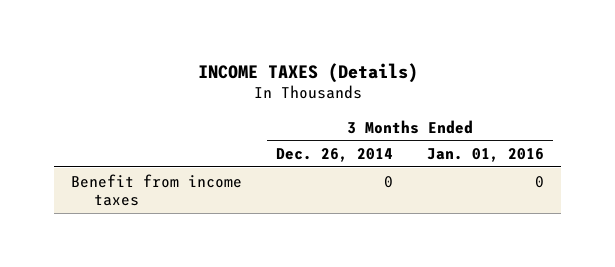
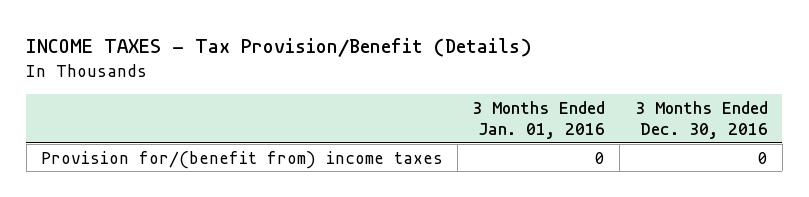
[197,62,418,83] INCOME TAXES (Details) -> [26,38,533,58] INCOME TAXES - Tax Provision/Benefit (Details)
[276,147,394,162] Dec. 26, 2014 -> none
none -> [634,101,768,140] 3 Months Ended Dec. 30, 2016
[70,173,242,207] Benefit from income taxes -> [41,150,444,169] Provision for/(benefit from) income taxes

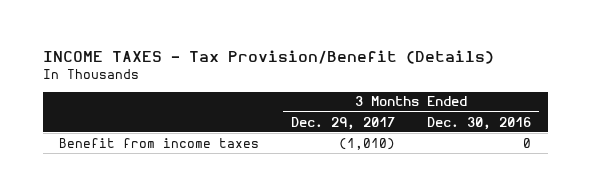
[472,101,606,140] 3 Months Ended Jan. 01, 2016 -> none
none -> [291,116,396,130] Dec. 29, 2017
[41,150,444,169] Provision for/(benefit from) income taxes -> [59,137,260,148] Benefit from income taxes

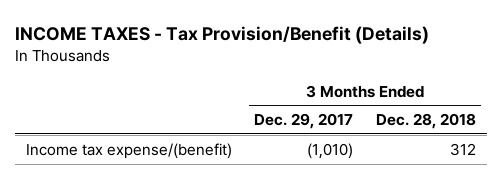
[427,116,532,130] Dec. 30, 2016 -> none
none -> [375,113,476,130] Dec. 28, 2018
[59,137,260,148] Benefit from income taxes -> [26,142,233,159] Income tax expense/(benefit)

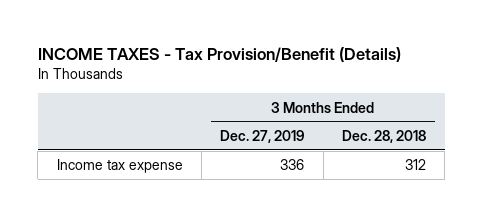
[254,113,354,130] Dec. 29, 2017 -> none
none -> [220,129,305,143] Dec. 27, 2019
[26,142,233,159] Income tax expense/(benefit) -> [56,159,183,174] Income tax expense

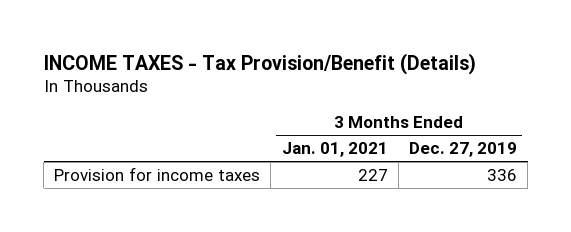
[341,129,426,143] Dec. 28, 2018 -> none
none -> [281,142,388,158] Jan. 01, 2021
[56,159,183,174] Income tax expense -> [54,167,261,182] Provision for income taxes

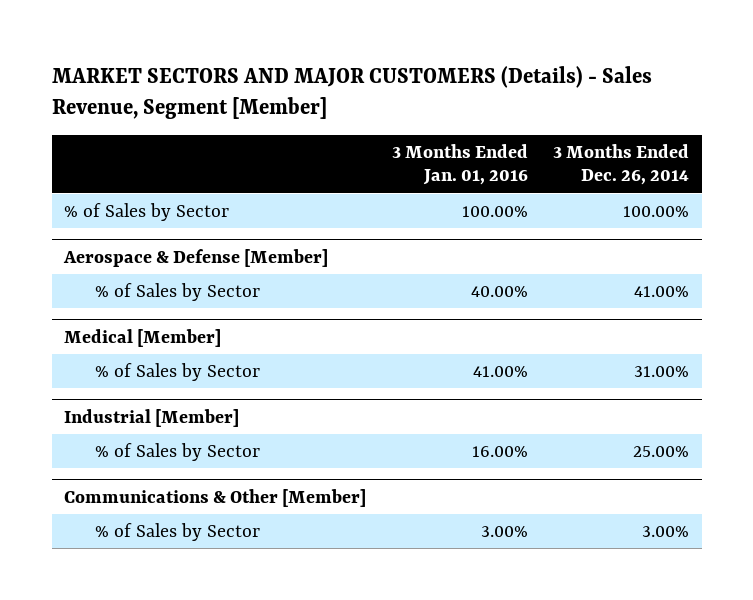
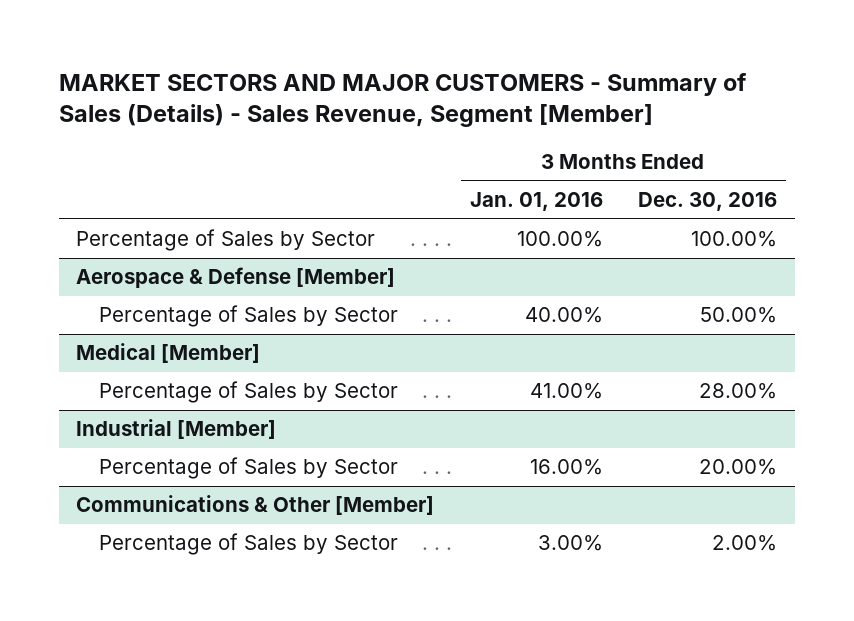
[51,65,652,120] MARKET SECTORS AND MAJOR CUSTOMERS (Details) - Sales Revenue, Segment [Member] -> [58,72,747,128] MARKET SECTORS AND MAJOR CUSTOMERS - Summary of Sales (Details) - Sales Revenue, Segment [Member]
[553,143,690,186] 3 Months Ended Dec. 26, 2014 -> none
none -> [638,192,778,212] Dec. 30, 2016
[64,202,230,221] % of Sales by Sector -> [76,229,376,252] Percentage of Sales by Sector
[95,282,261,301] % of Sales by Sector -> [99,305,399,328] Percentage of Sales by Sector
[95,362,261,381] % of Sales by Sector -> [99,381,399,404] Percentage of Sales by Sector
[95,442,261,461] % of Sales by Sector -> [99,457,399,480] Percentage of Sales by Sector
[95,522,261,541] % of Sales by Sector -> [99,533,399,556] Percentage of Sales by Sector

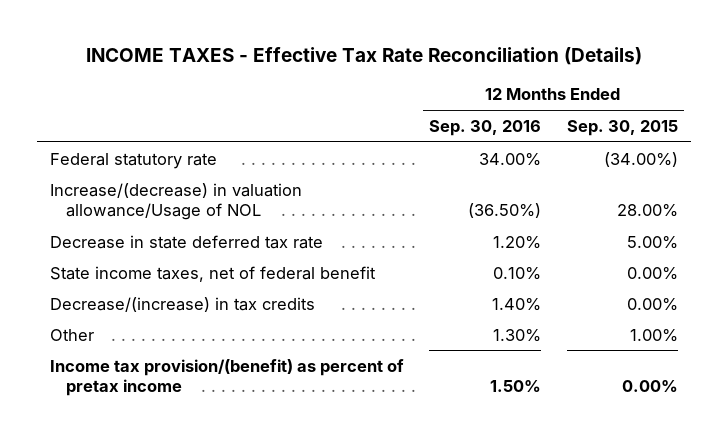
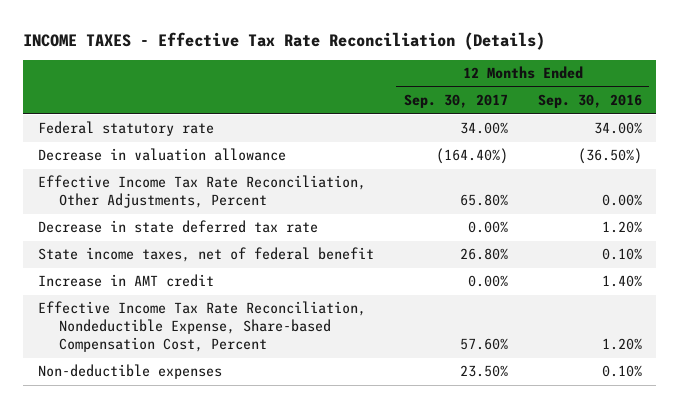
[566,119,678,136] Sep. 30, 2015 -> none
none -> [403,94,508,109] Sep. 30, 2017
[49,182,302,221] Increase/(decrease) in valuation allowance/Usage of NOL -> [38,148,287,162] Decrease in valuation allowance
none -> [38,175,367,209] Effective Income Tax Rate Reconciliation, Other Adjustments, Percent
[49,328,94,341] Other -> none
[49,358,404,397] Income tax provision/(benefit) as percent of pretax income -> none
[49,296,315,312] Decrease/(increase) in tax credits -> [38,274,215,288] Increase in AMT credit
none -> [38,301,367,353] Effective Income Tax Rate Reconciliation, Nondeductible Expense, Share-based Compensation Cost, Percent
none -> [38,364,223,380] Non-deductible expenses

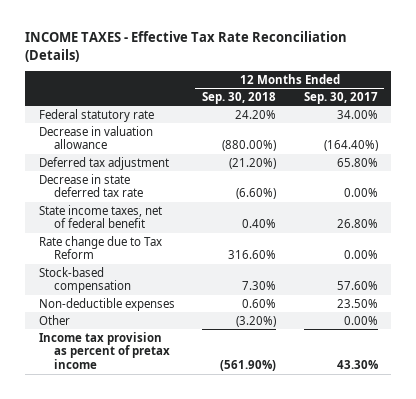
[537,94,642,109] Sep. 30, 2016 -> none
none -> [202,91,277,104] Sep. 30, 2018
[38,175,367,209] Effective Income Tax Rate Reconciliation, Other Adjustments, Percent -> [38,156,169,170] Deferred tax adjustment
[38,274,215,288] Increase in AMT credit -> [38,235,162,260] Rate change due to Tax Reform
[38,301,367,353] Effective Income Tax Rate Reconciliation, Nondeductible Expense, Share-based Compensation Cost, Percent -> [38,266,131,294] Stock-based compensation
none -> [38,314,70,325] Other
none -> [38,331,170,370] Income tax provision as percent of pretax income

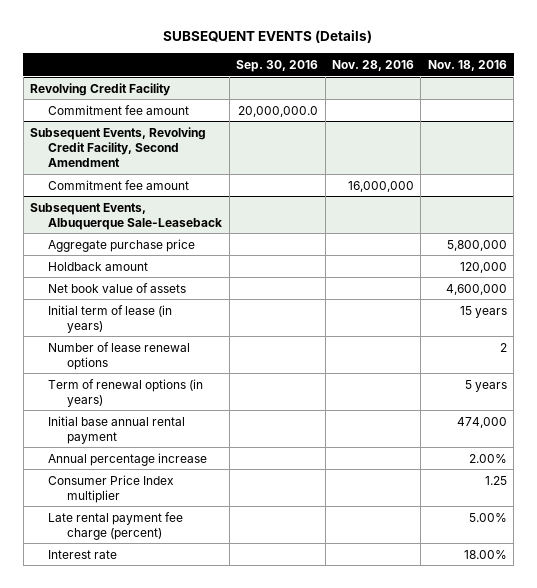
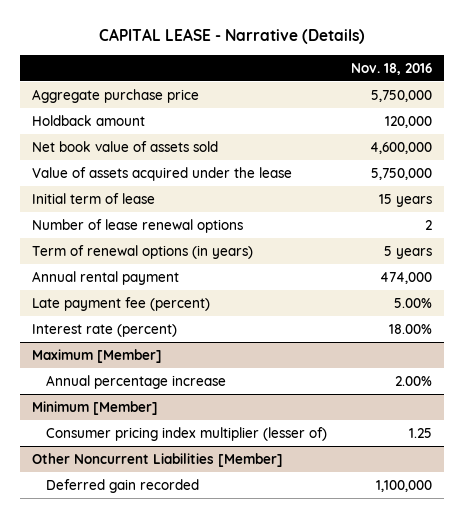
[163,30,373,44] SUBSEQUENT EVENTS (Details) -> [98,27,365,44] CAPITAL LEASE - Narrative (Details)
[236,59,319,72] Sep. 30, 2016 -> none
[331,59,414,71] Nov. 28, 2016 -> none
[30,82,172,96] Revolving Credit Facility -> none
[48,104,190,115] Commitment fee amount -> none
[30,126,207,167] Subsequent Events, Revolving Credit Facility, Second Amendment -> none
[48,179,190,190] Commitment fee amount -> none
[30,202,223,230] Subsequent Events, Albuquerque Sale-Leaseback -> none
[446,239,507,251] 5,800,000 -> [371,89,433,102] 5,750,000
[48,282,187,293] Net book value of assets -> [31,140,218,152] Net book value of assets sold
none -> [31,166,292,181] Value of assets acquired under the lease
[48,304,173,333] Initial term of lease (in years) -> [31,192,155,204] Initial term of lease
[48,415,186,444] Initial base annual rental payment -> [31,270,179,285] Annual rental payment
none -> [31,296,210,311] Late payment fee (percent)
none -> [31,323,177,337] Interest rate (percent)
none -> [31,348,162,363] Maximum [Member]
[48,511,184,540] Late rental payment fee charge (percent) -> none
[48,549,118,559] Interest rate -> none
none -> [31,400,158,415] Minimum [Member]
[48,474,175,503] Consumer Price Index multiplier -> [46,426,328,441] Consumer pricing index multiplier (lesser of)
none -> [31,452,283,467] Other Noncurrent Liabilities [Member]
none -> [46,478,200,493] Deferred gain recorded

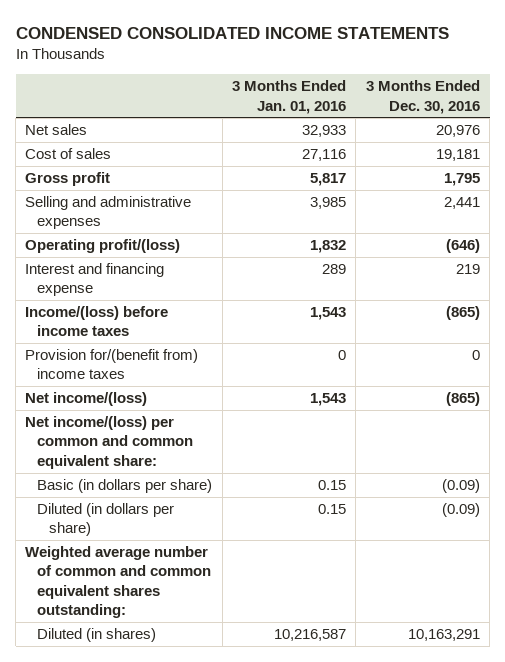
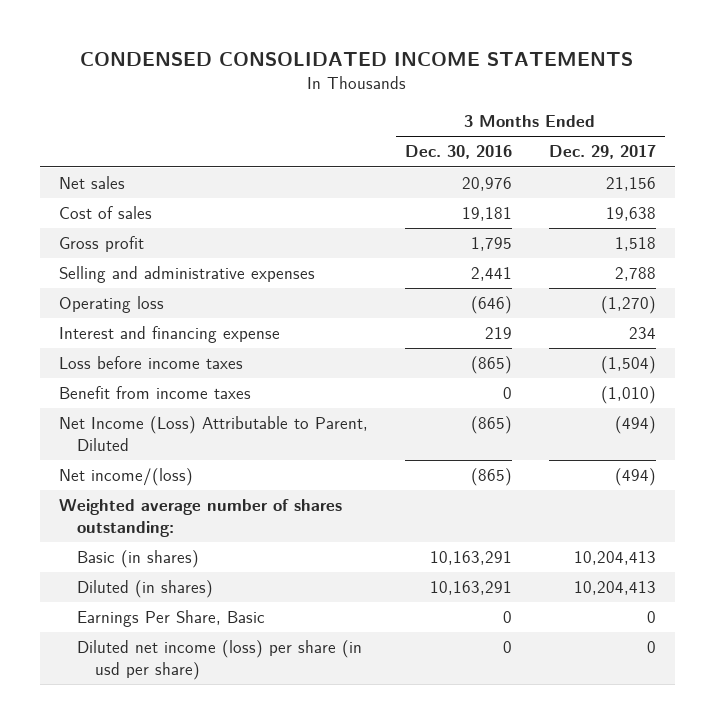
[232,80,347,114] 3 Months Ended Jan. 01, 2016 -> none
none -> [549,145,657,160] Dec. 29, 2017
[25,239,181,254] Operating profit/(loss) -> [58,296,164,314] Operating loss
[25,306,169,337] Income/(loss) before income taxes -> [58,356,243,370] Loss before income taxes
[25,349,199,380] Provision for/(benefit from) income taxes -> [58,386,251,400] Benefit from income taxes
none -> [58,416,368,451] Net Income (Loss) Attributable to Parent, Diluted
[25,416,194,469] Net income/(loss) per common and common equivalent share: -> none
[37,479,213,494] Basic (in dollars per share) -> none
[37,503,175,537] Diluted (in dollars per share) -> none
[25,546,212,619] Weighted average number of common and common equivalent shares outstanding: -> [58,499,342,537] Weighted average number of shares outstanding:
none -> [77,550,200,569] Basic (in shares)
none -> [77,610,266,628] Earnings Per Share, Basic
none -> [77,640,363,680] Diluted net income (loss) per share (in usd per share)

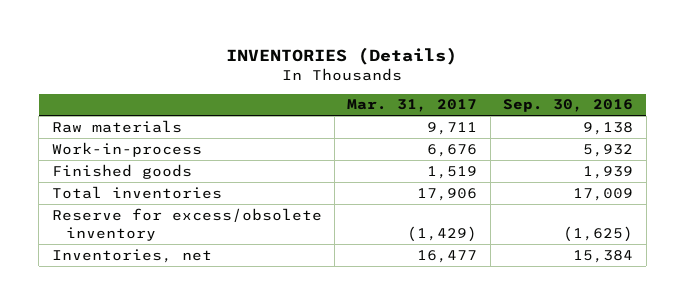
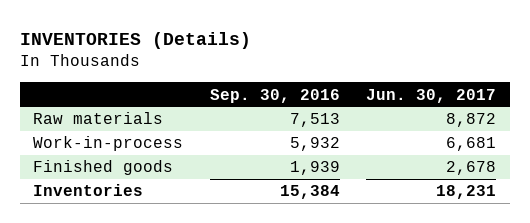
[347,99,478,113] Mar. 31, 2017 -> none
none -> [366,88,497,103] Jun. 30, 2017
[583,121,634,135] 9,138 -> [289,113,340,128] 7,513
[51,185,222,199] Total inventories -> none
[51,207,322,241] Reserve for excess/obsolete inventory -> none
[51,248,212,263] Inventories, net -> [33,184,144,197] Inventories

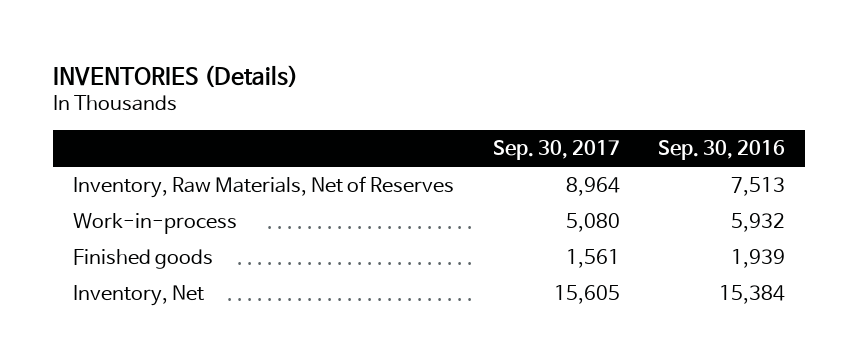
[366,88,497,103] Jun. 30, 2017 -> none
none -> [492,139,620,160] Sep. 30, 2017
[33,112,164,125] Raw materials -> [72,176,454,199] Inventory, Raw Materials, Net of Reserves
[33,184,144,197] Inventories -> [72,285,204,307] Inventory, Net

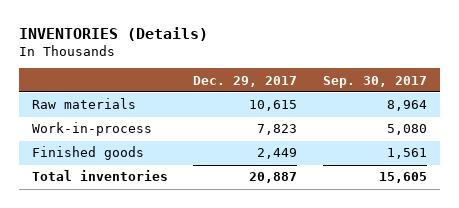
[658,139,786,160] Sep. 30, 2016 -> none
none -> [193,75,298,87] Dec. 29, 2017
[72,176,454,199] Inventory, Raw Materials, Net of Reserves -> [31,98,136,110] Raw materials
[72,285,204,307] Inventory, Net -> [31,170,168,182] Total inventories

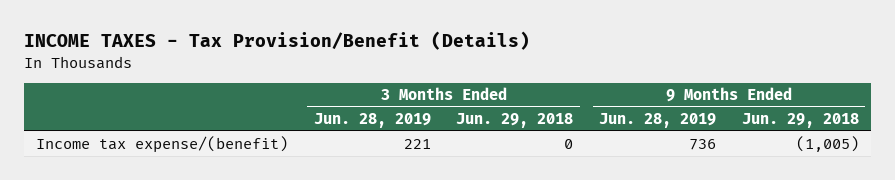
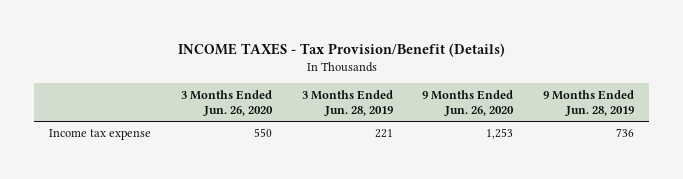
[456,113,574,129] Jun. 29, 2018 -> none
[741,113,859,129] Jun. 29, 2018 -> none
none -> [180,89,273,117] 3 Months Ended Jun. 26, 2020
none -> [422,89,515,117] 9 Months Ended Jun. 26, 2020
[36,136,289,154] Income tax expense/(benefit) -> [49,129,152,141] Income tax expense

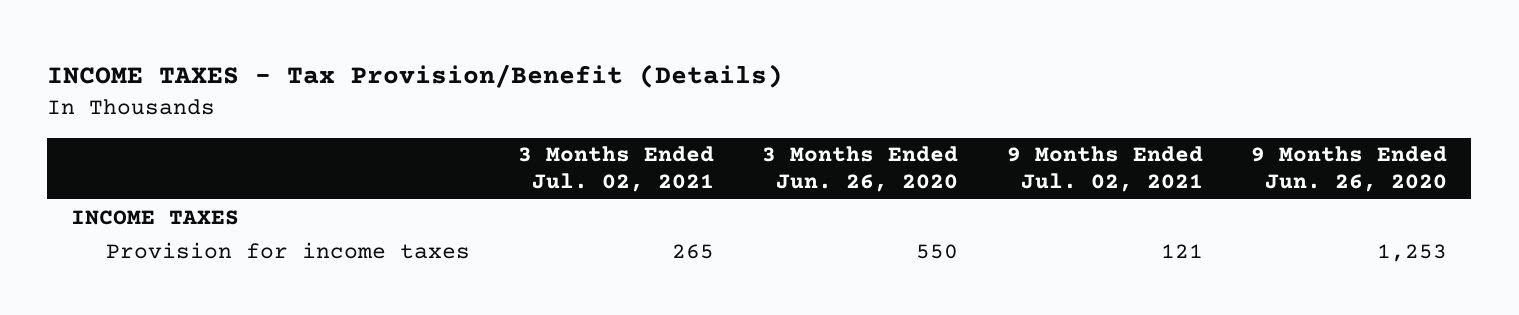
[301,89,393,117] 3 Months Ended Jun. 28, 2019 -> none
[543,89,635,117] 9 Months Ended Jun. 28, 2019 -> none
none -> [517,146,714,193] 3 Months Ended Jul. 02, 2021
none -> [1006,146,1203,193] 9 Months Ended Jul. 02, 2021
none -> [71,209,240,225] INCOME TAXES
[49,129,152,141] Income tax expense -> [105,241,470,259] Provision for income taxes

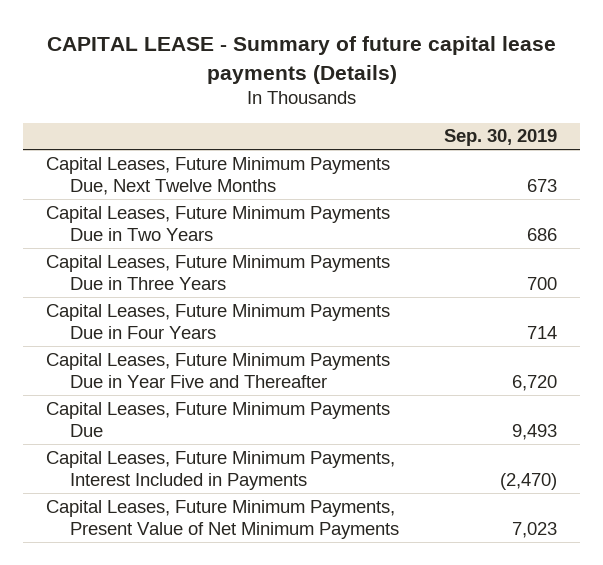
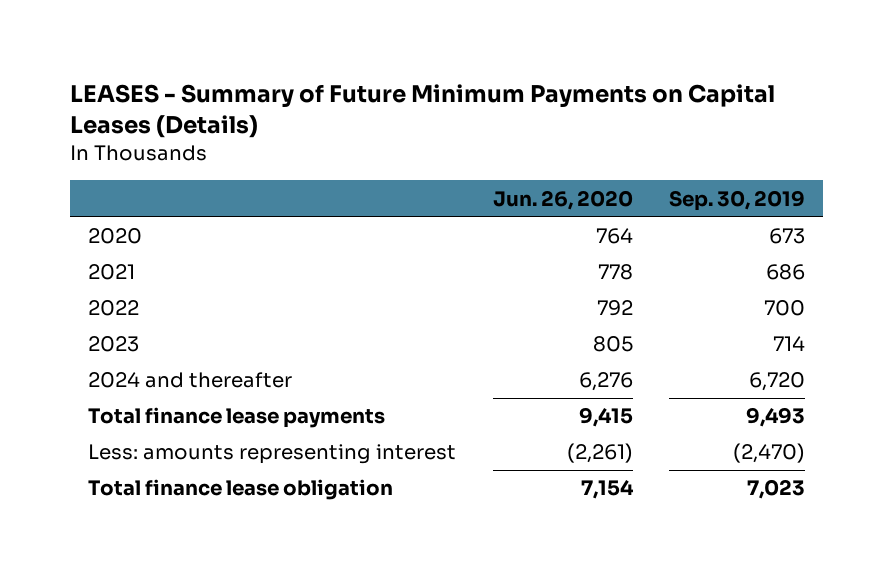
[46,36,556,84] CAPITAL LEASE - Summary of future capital lease payments (Details) -> [70,83,776,138] LEASES - Summary of Future Minimum Payments on Capital Leases (Details)
none -> [492,189,633,210] Jun. 26, 2020
[45,156,390,196] Capital Leases, Future Minimum Payments Due, Next Twelve Months -> [88,228,143,245] 2020
[45,205,390,242] Capital Leases, Future Minimum Payments Due in Two Years -> [88,264,136,281] 2021
[45,254,390,291] Capital Leases, Future Minimum Payments Due in Three Years -> [88,300,140,317] 2022
[45,303,390,340] Capital Leases, Future Minimum Payments Due in Four Years -> [88,336,140,353] 2023
[45,352,390,389] Capital Leases, Future Minimum Payments Due in Year Five and Thereafter -> [88,372,293,389] 2024 and thereafter
[45,401,390,438] Capital Leases, Future Minimum Payments Due -> [88,407,386,429] Total finance lease payments
[45,450,395,491] Capital Leases, Future Minimum Payments, Interest Included in Payments -> [88,444,457,465] Less: amounts representing interest
[45,499,399,540] Capital Leases, Future Minimum Payments, Present Value of Net Minimum Payments -> [88,479,394,501] Total finance lease obligation

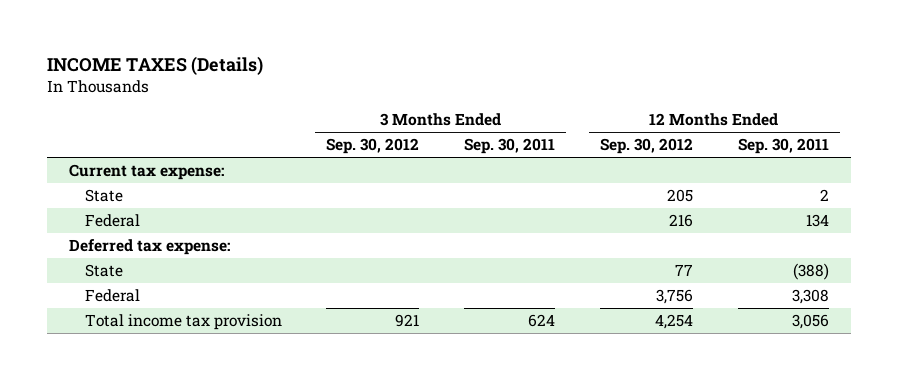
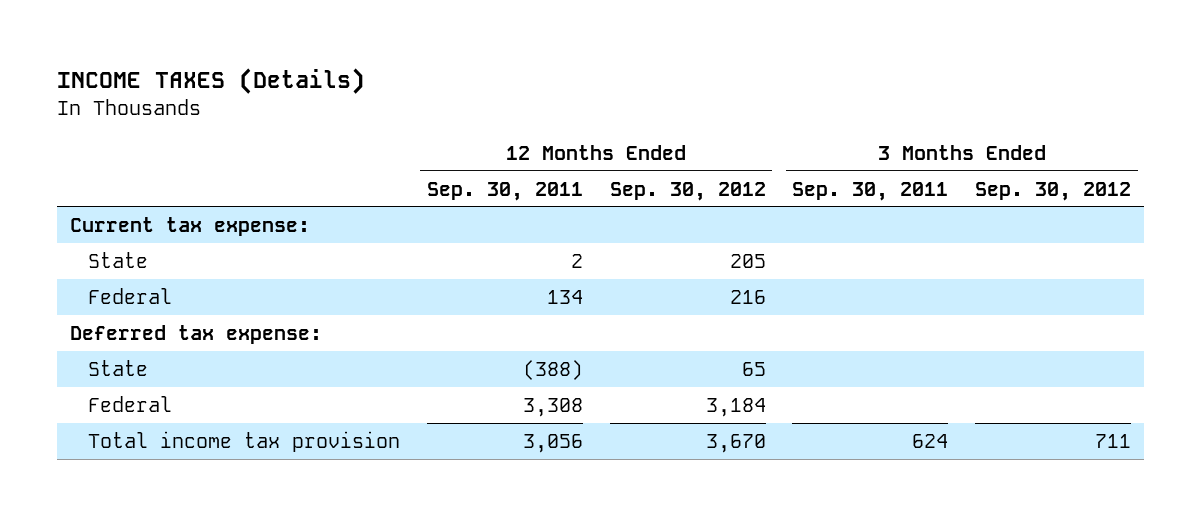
[674,264,693,277] 77 -> [741,361,766,376] 65
[655,289,693,305] 3,756 -> [705,397,766,417] 3,184
[395,314,420,328] 921 -> [1094,433,1131,448] 711
[654,314,693,330] 4,254 -> [705,433,766,453] 3,670

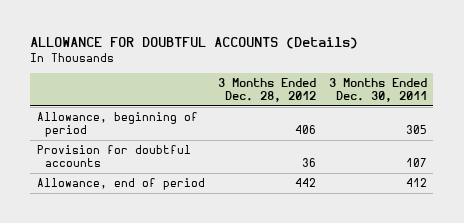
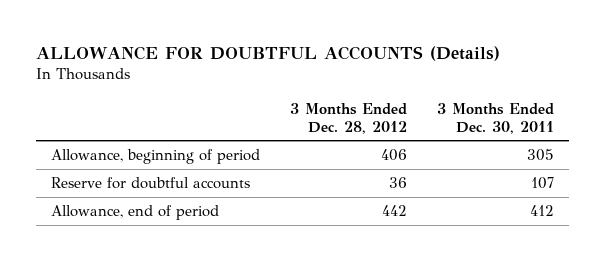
[36,145,191,167] Provision for doubtful accounts -> [50,177,250,190] Reserve for doubtful accounts

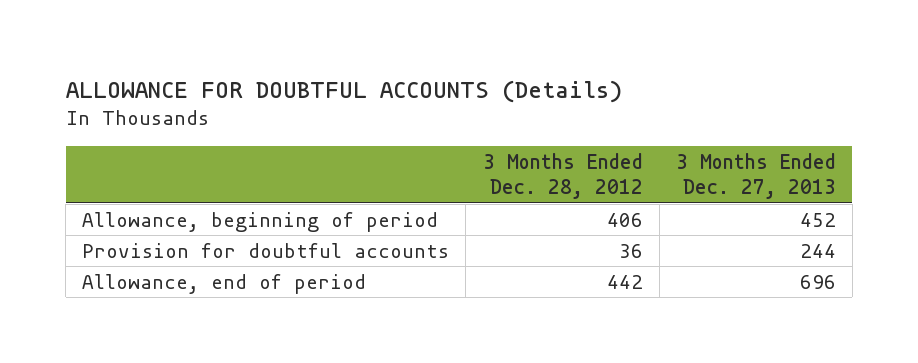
[437,102,555,134] 3 Months Ended Dec. 30, 2011 -> none
none -> [675,152,836,200] 3 Months Ended Dec. 27, 2013
[50,177,250,190] Reserve for doubtful accounts -> [82,242,450,258] Provision for doubtful accounts

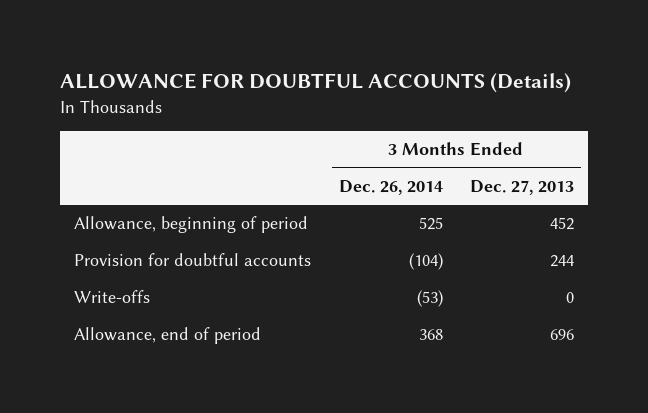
[482,152,643,200] 3 Months Ended Dec. 28, 2012 -> none
none -> [338,179,443,195] Dec. 26, 2014
none -> [73,290,150,304] Write-offs

